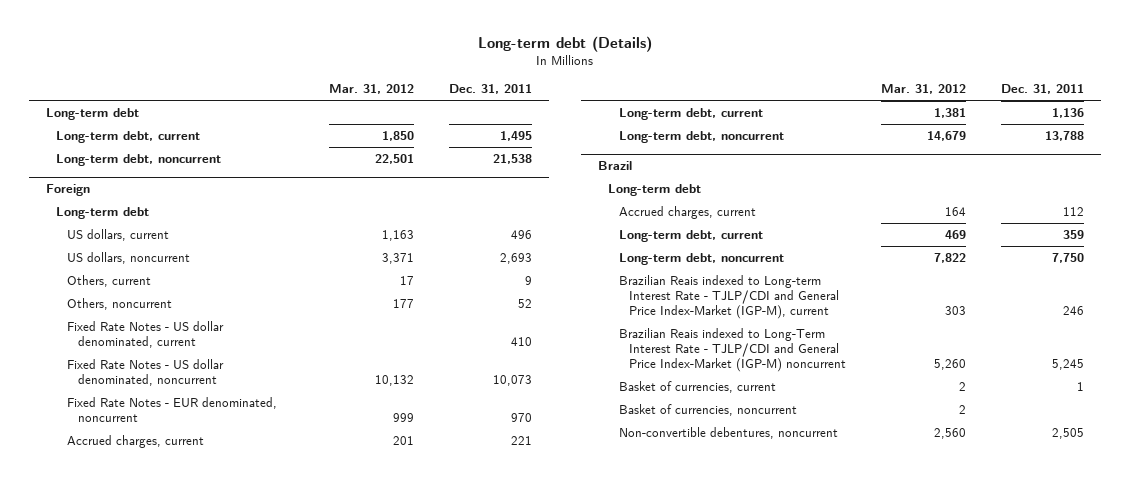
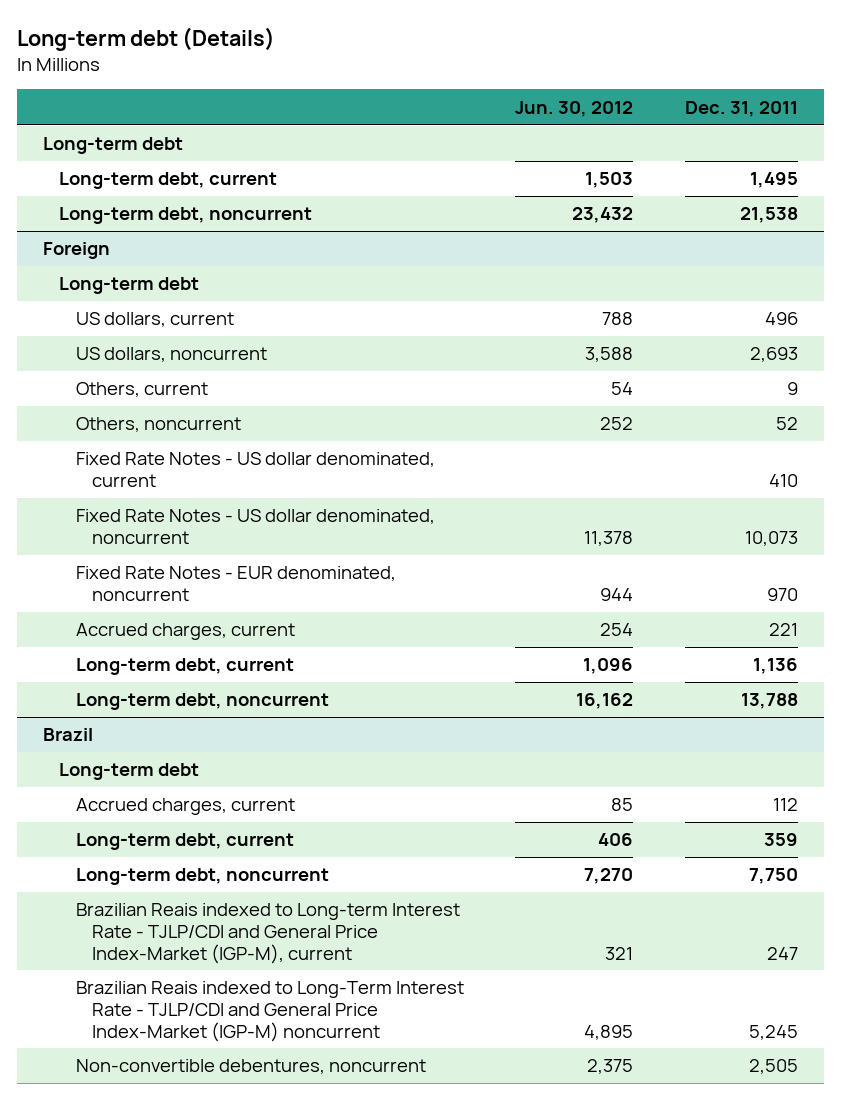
[329,84,415,95] Mar. 31, 2012 -> none
none -> [515,100,634,117] Jun. 30, 2012
[1062,305,1084,315] 246 -> [767,946,799,960] 247
[618,380,776,393] Basket of currencies, current -> none
[618,403,797,416] Basket of currencies, noncurrent -> none

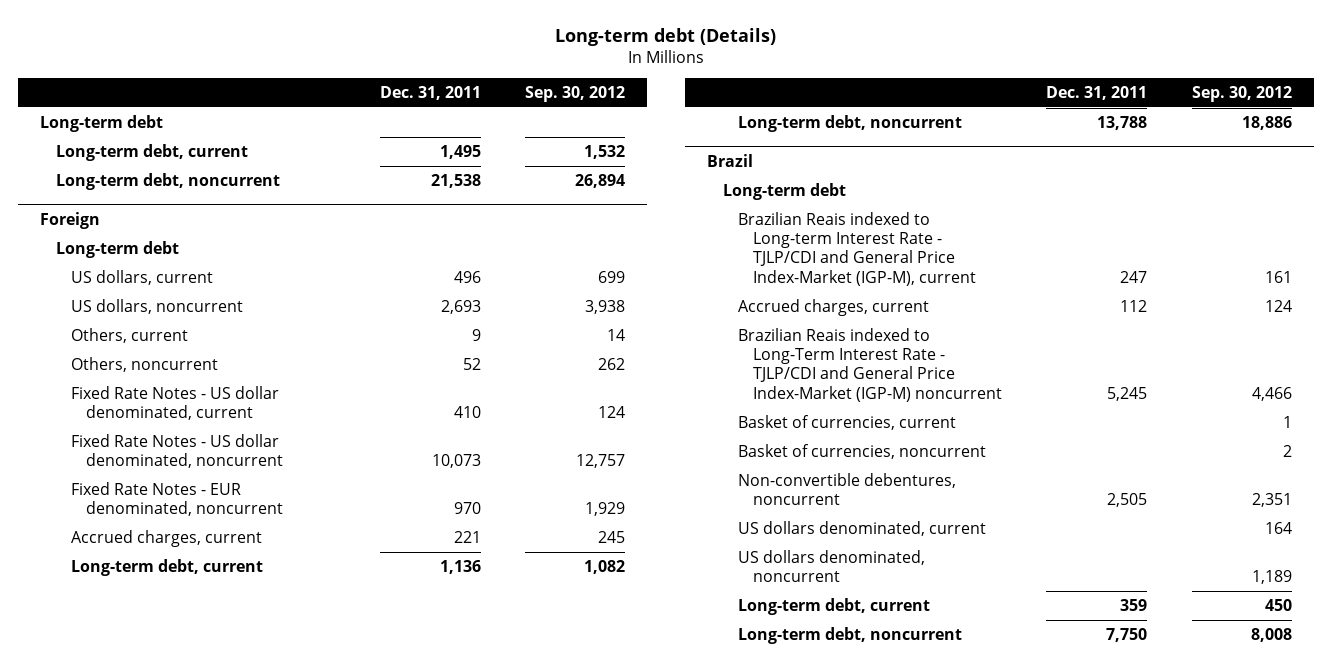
[515,100,634,117] Jun. 30, 2012 -> none
none -> [524,85,625,102] Sep. 30, 2012
[75,798,295,816] Accrued charges, current -> [737,298,929,316] Accrued charges, current
none -> [737,414,956,430] Basket of currencies, current
none -> [737,443,986,459] Basket of currencies, noncurrent
none -> [737,520,986,536] US dollars denominated, current
none -> [737,549,925,583] US dollars denominated, noncurrent
[75,833,294,851] Long-term debt, current -> [737,597,930,615] Long-term debt, current
[75,868,329,886] Long-term debt, noncurrent -> [737,626,962,644] Long-term debt, noncurrent

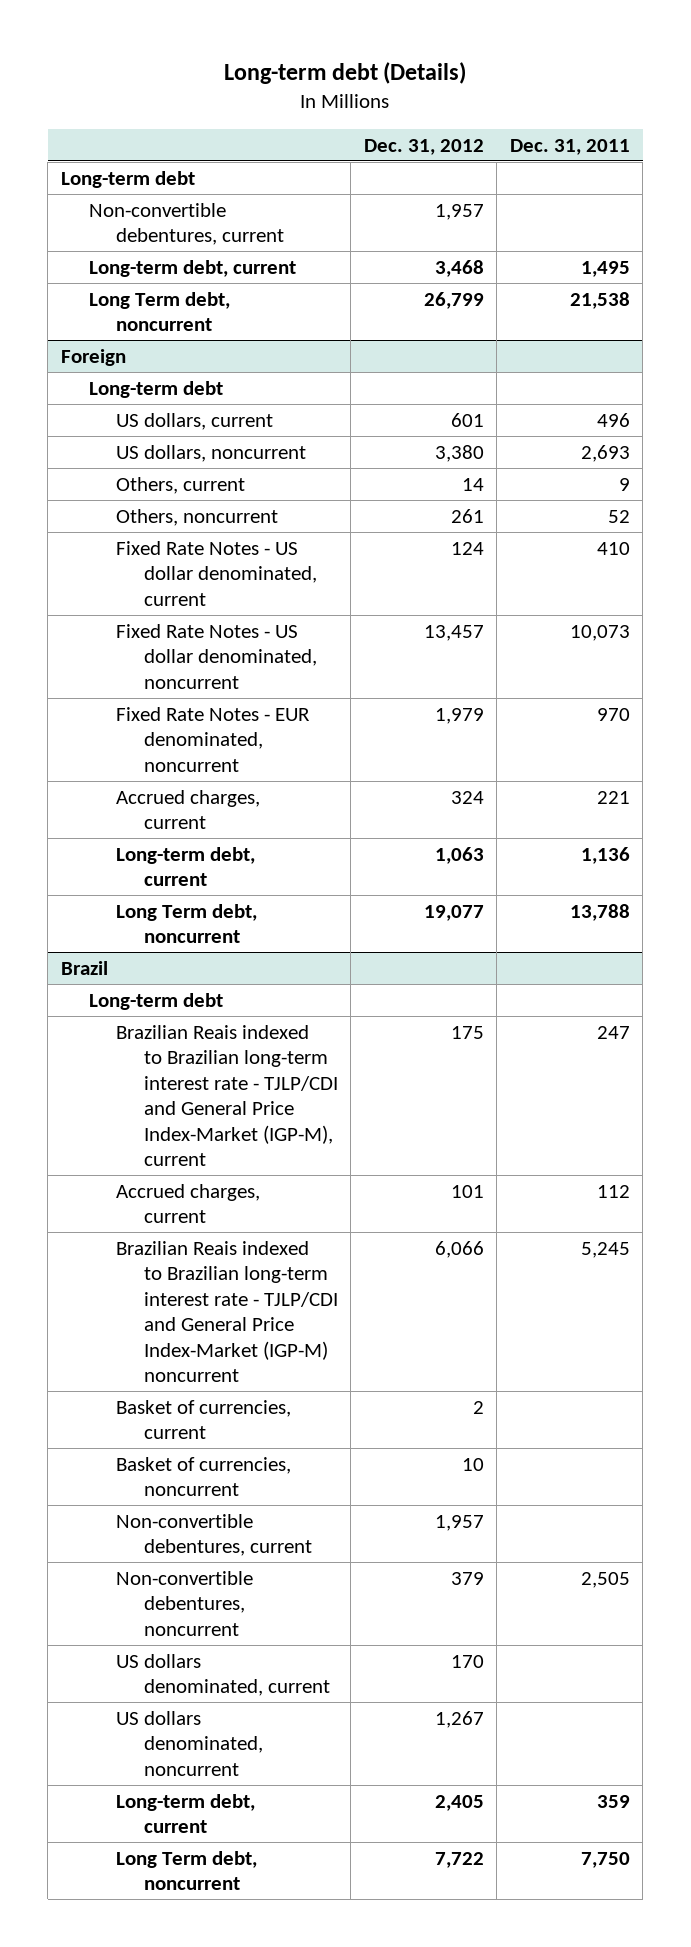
[524,85,625,102] Sep. 30, 2012 -> none
none -> [363,138,484,155] Dec. 31, 2012
none -> [88,202,285,246] Non-convertible debentures, current
[55,172,280,190] Long-term debt, noncurrent -> [88,291,230,332] Long Term debt, noncurrent
[737,114,962,132] Long-term debt, noncurrent -> [116,903,258,944] Long Term debt, noncurrent
[737,211,977,286] Brazilian Reais indexed to Long-term Interest Rate - TJLP/CDI and General Price Index-Market (IGP-M), current -> [116,1024,339,1167] Brazilian Reais indexed to Brazilian long-term interest rate - TJLP/CDI and General Price Index-Market (IGP-M), current
[737,327,1003,402] Brazilian Reais indexed to Long-Term Interest Rate - TJLP/CDI and General Price Index-Market (IGP-M) noncurrent -> [116,1240,339,1383] Brazilian Reais indexed to Brazilian long-term interest rate - TJLP/CDI and General Price Index-Market (IGP-M) noncurrent
none -> [116,1513,313,1557] Non-convertible debentures, current
[737,626,962,644] Long-term debt, noncurrent -> [116,1850,258,1891] Long Term debt, noncurrent

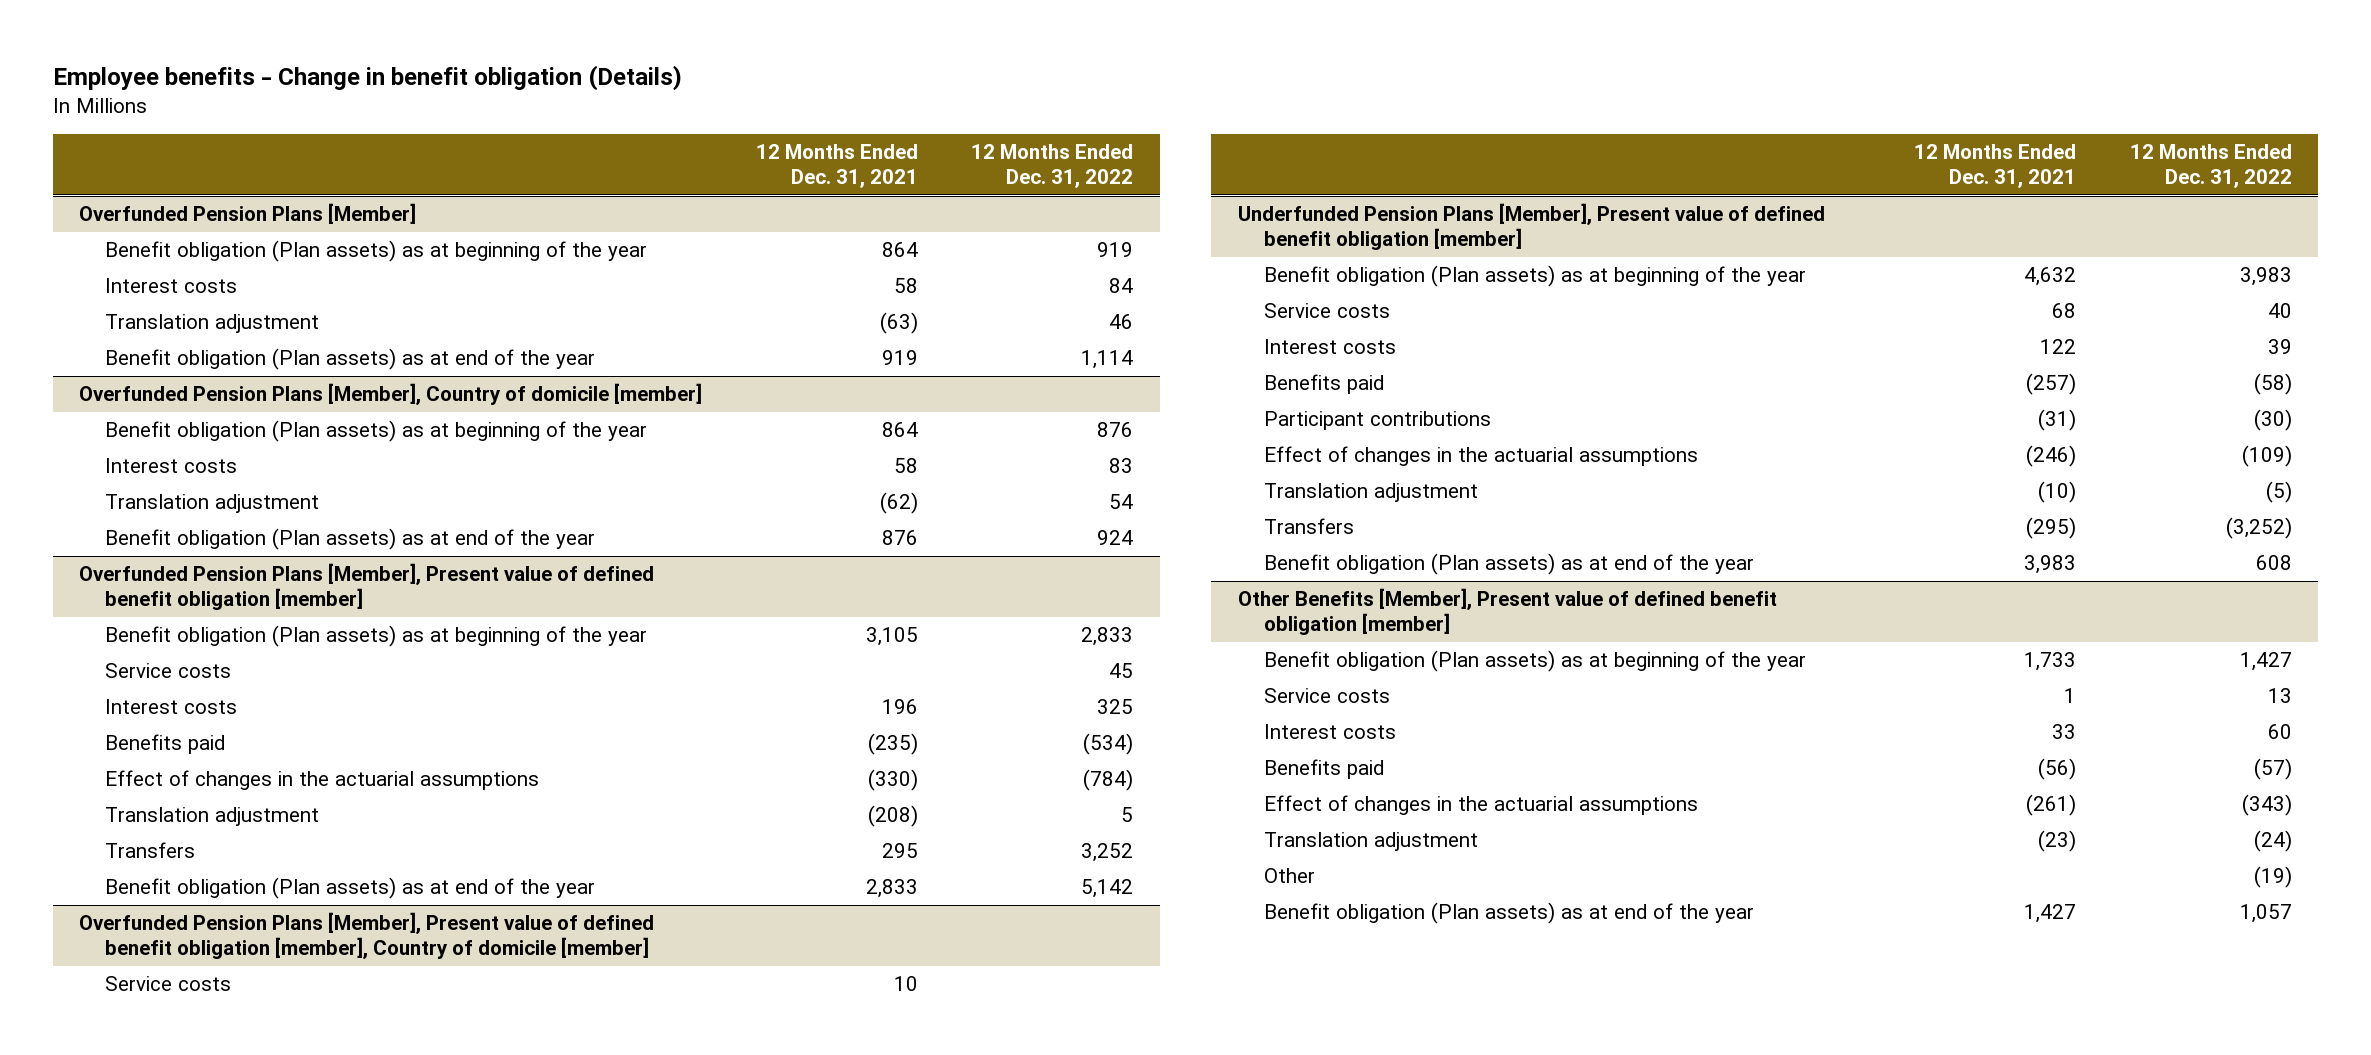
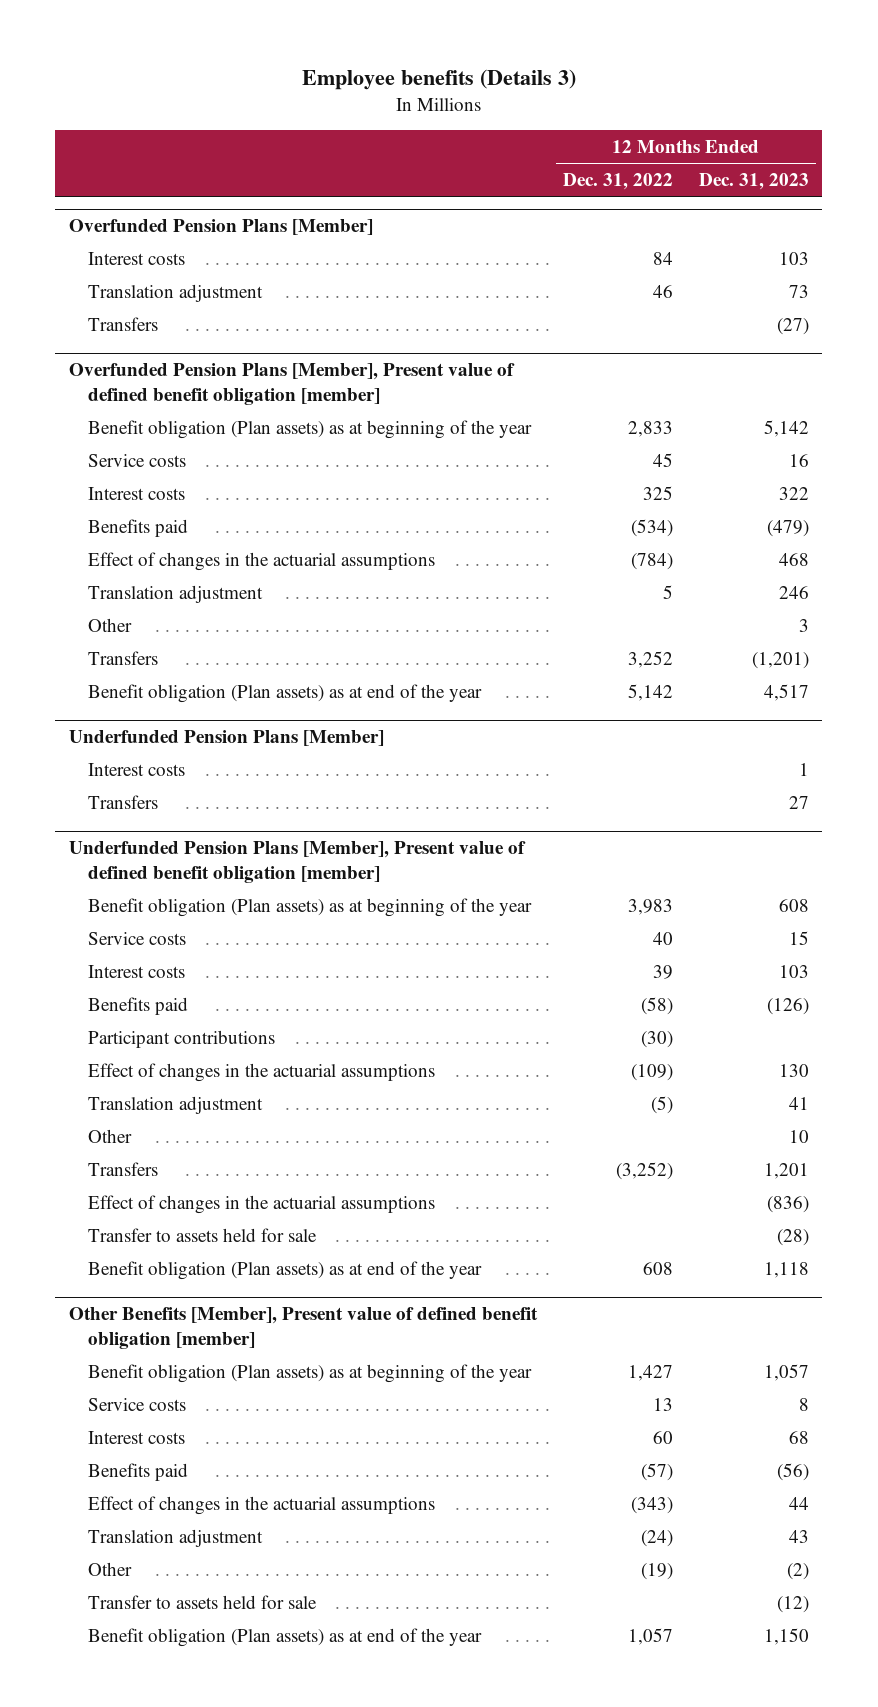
[52,64,682,91] Employee benefits - Change in benefit obligation (Details) -> [301,69,576,91] Employee benefits (Details 3)
[755,144,918,188] 12 Months Ended Dec. 31, 2021 -> none
none -> [699,173,810,191] Dec. 31, 2023
[104,240,647,263] Benefit obligation (Plan assets) as at beginning of the year -> none
[104,348,595,371] Benefit obligation (Plan assets) as at end of the year -> none
[79,383,703,406] Overfunded Pension Plans [Member], Country of domicile [member] -> none
[104,420,647,443] Benefit obligation (Plan assets) as at beginning of the year -> none
[104,458,237,474] Interest costs -> none
[104,494,319,514] Translation adjustment -> none
[104,528,595,551] Benefit obligation (Plan assets) as at end of the year -> none
none -> [87,316,158,331] Transfers
none -> [87,617,132,632] Other
[79,912,655,960] Overfunded Pension Plans [Member], Present value of defined benefit obligation [member], Country of domicile [member] -> none
[104,976,231,992] Service costs -> none
none -> [68,730,384,747] Underfunded Pension Plans [Member]
none -> [87,762,185,776] Interest costs
none -> [87,794,158,809] Transfers
none -> [87,1128,132,1143] Other
none -> [87,1194,435,1214] Effect of changes in the actuarial assumptions
none -> [87,1227,317,1242] Transfer to assets held for sale
none -> [87,1594,317,1609] Transfer to assets held for sale

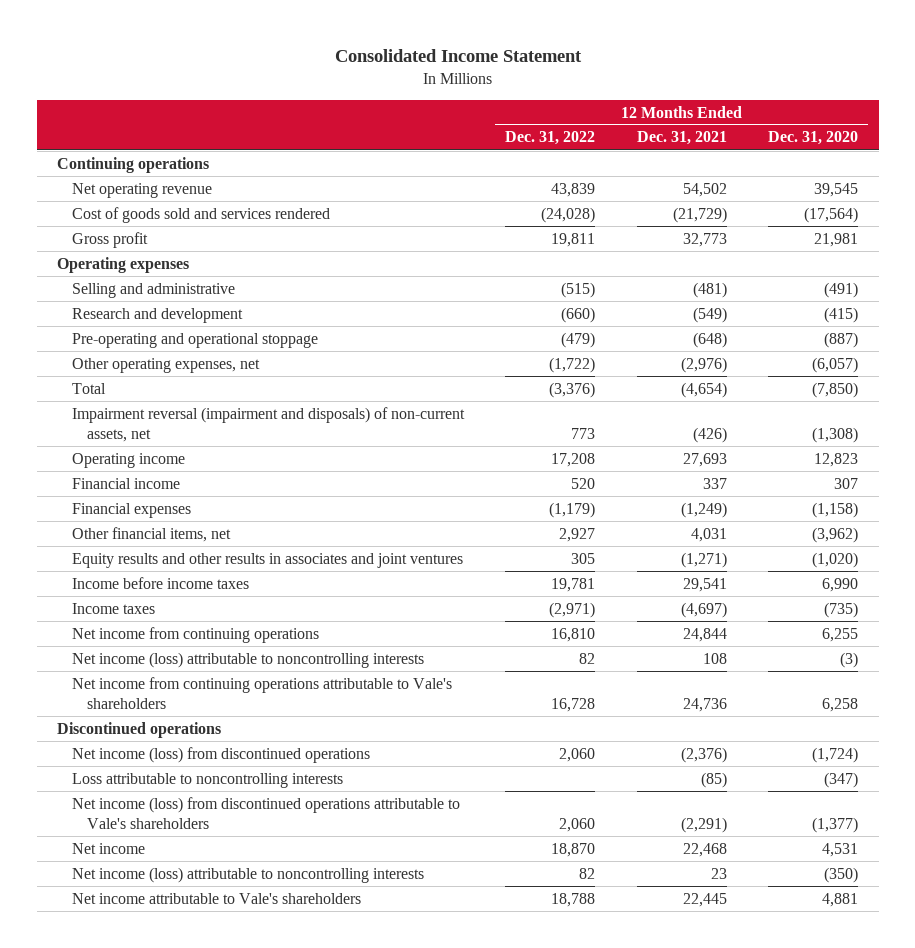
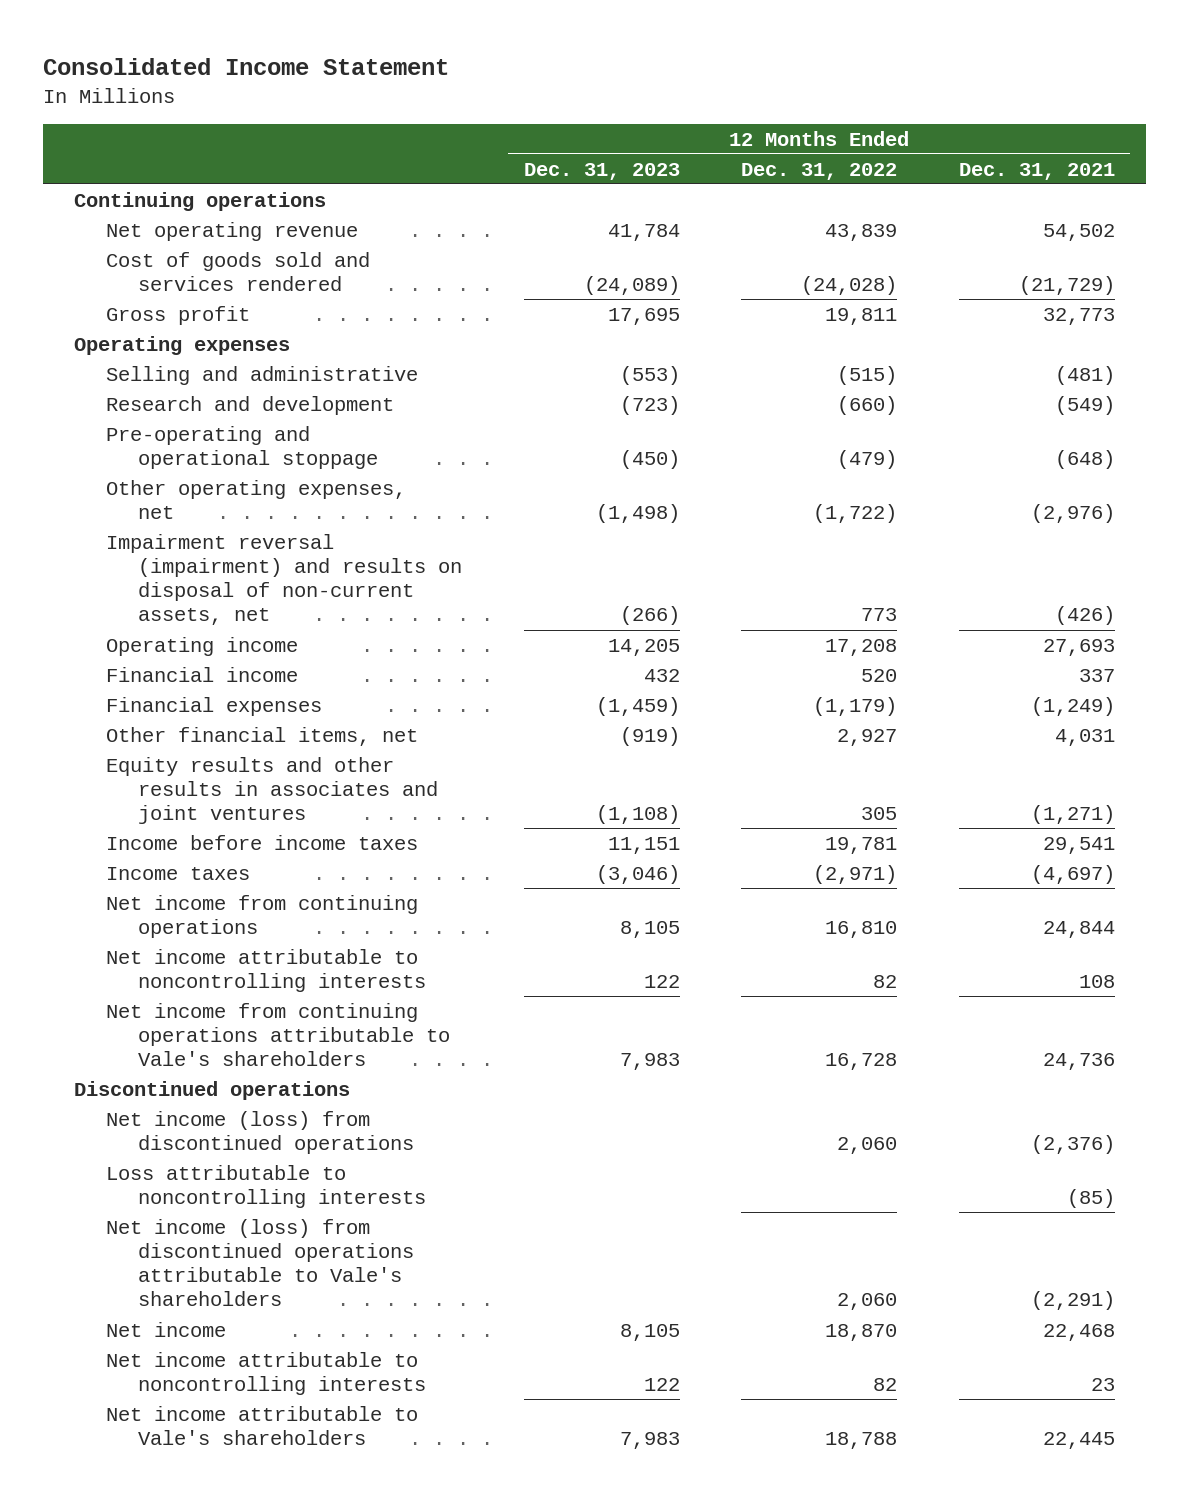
[768,131,859,146] Dec. 31, 2020 -> none
none -> [523,162,680,180] Dec. 31, 2023
[72,382,107,394] Total -> none
[72,406,466,443] Impairment reversal (impairment and disposals) of non-current assets, net -> [106,533,463,626] Impairment reversal (impairment) and results on disposal of non-current assets, net
[72,651,425,668] Net income (loss) attributable to noncontrolling interests -> [106,948,427,993] Net income attributable to noncontrolling interests
[72,866,425,883] Net income (loss) attributable to noncontrolling interests -> [106,1351,427,1396] Net income attributable to noncontrolling interests

